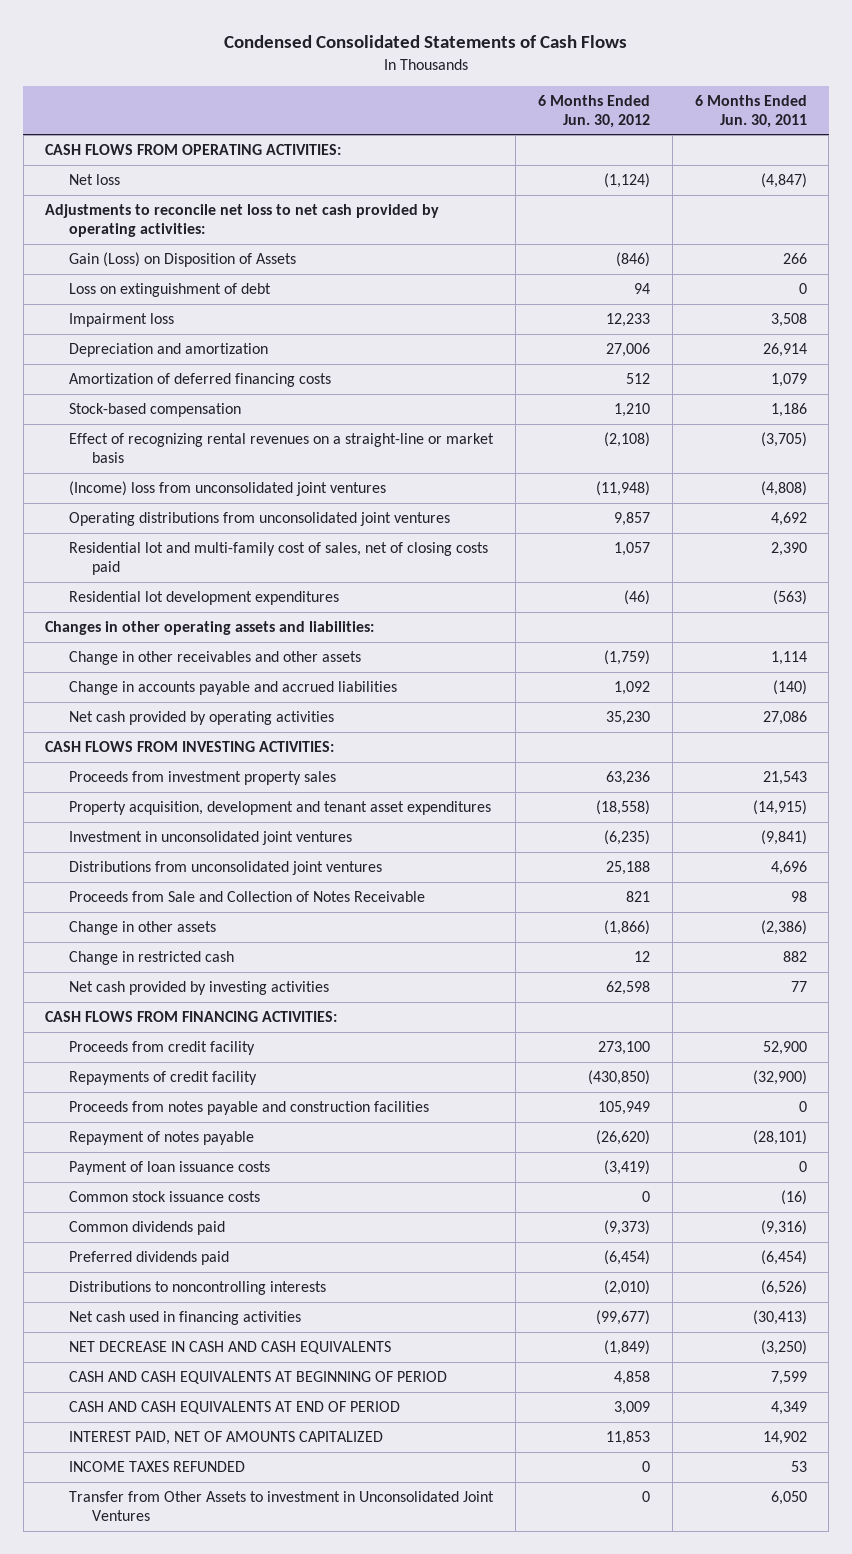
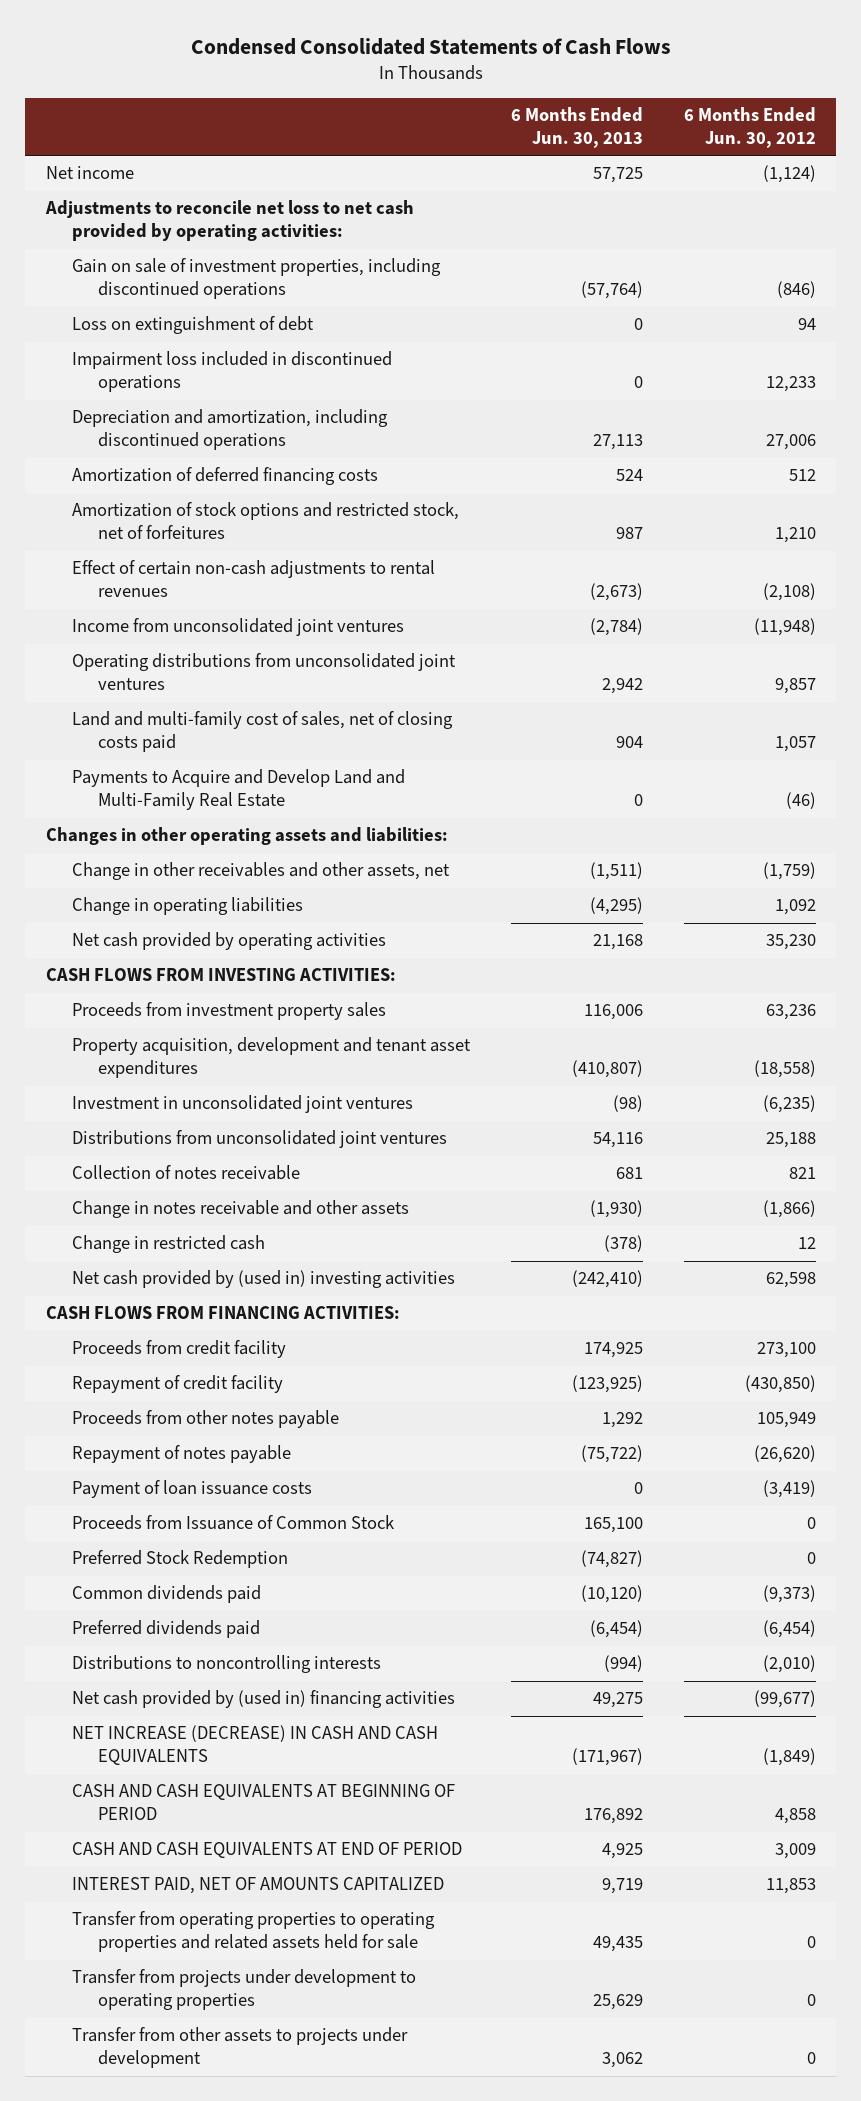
[694,94,807,128] 6 Months Ended Jun. 30, 2011 -> none
none -> [510,107,643,148] 6 Months Ended Jun. 30, 2013
[45,144,342,156] CASH FLOWS FROM OPERATING ACTIVITIES: -> none
[68,174,120,186] Net loss -> [45,166,134,180] Net income
[68,252,296,268] Gain (Loss) on Disposition of Assets -> [71,258,441,300] Gain on sale of investment properties, including discontinued operations
[68,313,174,328] Impairment loss -> [71,351,392,393] Impairment loss included in discontinued operations
[68,343,268,358] Depreciation and amortization -> [71,409,388,451] Depreciation and amortization, including discontinued operations
[68,403,241,418] Stock-based compensation -> [71,502,459,540] Amortization of stock options and restricted stock, net of forfeitures
[68,433,494,464] Effect of recognizing rental revenues on a straight-line or market basis -> [71,560,435,598] Effect of certain non-cash adjustments to rental revenues
[68,481,386,497] (Income) loss from unconsolidated joint ventures -> [71,618,404,637] Income from unconsolidated joint ventures
[68,591,339,606] Residential lot development expenditures -> none
[68,542,488,576] Residential lot and multi-family cost of sales, net of closing costs paid -> [71,711,453,753] Land and multi-family cost of sales, net of closing costs paid
none -> [71,769,405,811] Payments to Acquire and Develop Land and Multi-Family Real Estate
[68,651,361,666] Change in other receivables and other assets -> [71,862,450,881] Change in other receivables and other assets, net
[68,681,397,696] Change in accounts payable and accrued liabilities -> [71,897,303,916] Change in operating liabilities
[68,891,425,903] Proceeds from Sale and Collection of Notes Receivable -> [71,1165,300,1181] Collection of notes receivable
[68,921,216,936] Change in other assets -> [71,1200,409,1219] Change in notes receivable and other assets
[68,981,329,996] Net cash provided by investing activities -> [71,1270,455,1289] Net cash provided by (used in) investing activities
[68,1071,257,1086] Repayments of credit facility -> [71,1375,283,1394] Repayment of credit facility
[68,1101,429,1116] Proceeds from notes payable and construction facilities -> [71,1410,339,1429] Proceeds from other notes payable
[68,1191,260,1203] Common stock issuance costs -> none
none -> [71,1515,394,1531] Proceeds from Issuance of Common Stock
none -> [71,1550,288,1569] Preferred Stock Redemption
[68,1311,301,1326] Net cash used in financing activities -> [71,1690,455,1709] Net cash provided by (used in) financing activities
[68,1341,391,1355] NET DECREASE IN CASH AND CASH EQUIVALENTS -> [71,1725,438,1766] NET INCREASE (DECREASE) IN CASH AND CASH EQUIVALENTS
[68,1461,245,1473] INCOME TAXES REFUNDED -> none
[68,1491,494,1522] Transfer from Other Assets to investment in Unconsolidated Joint Ventures -> none
none -> [71,1911,435,1953] Transfer from operating properties to operating properties and related assets held for sale
none -> [71,1969,416,2011] Transfer from projects under development to operating properties
none -> [71,2027,408,2069] Transfer from other assets to projects under development

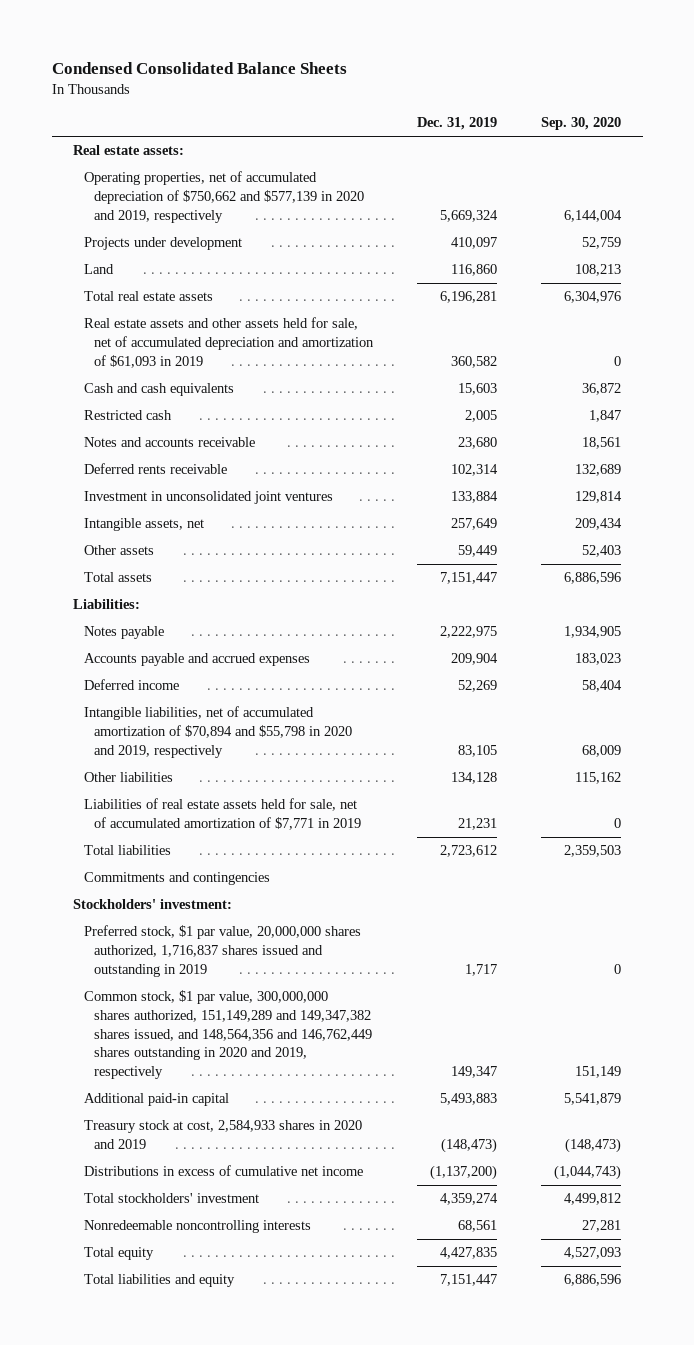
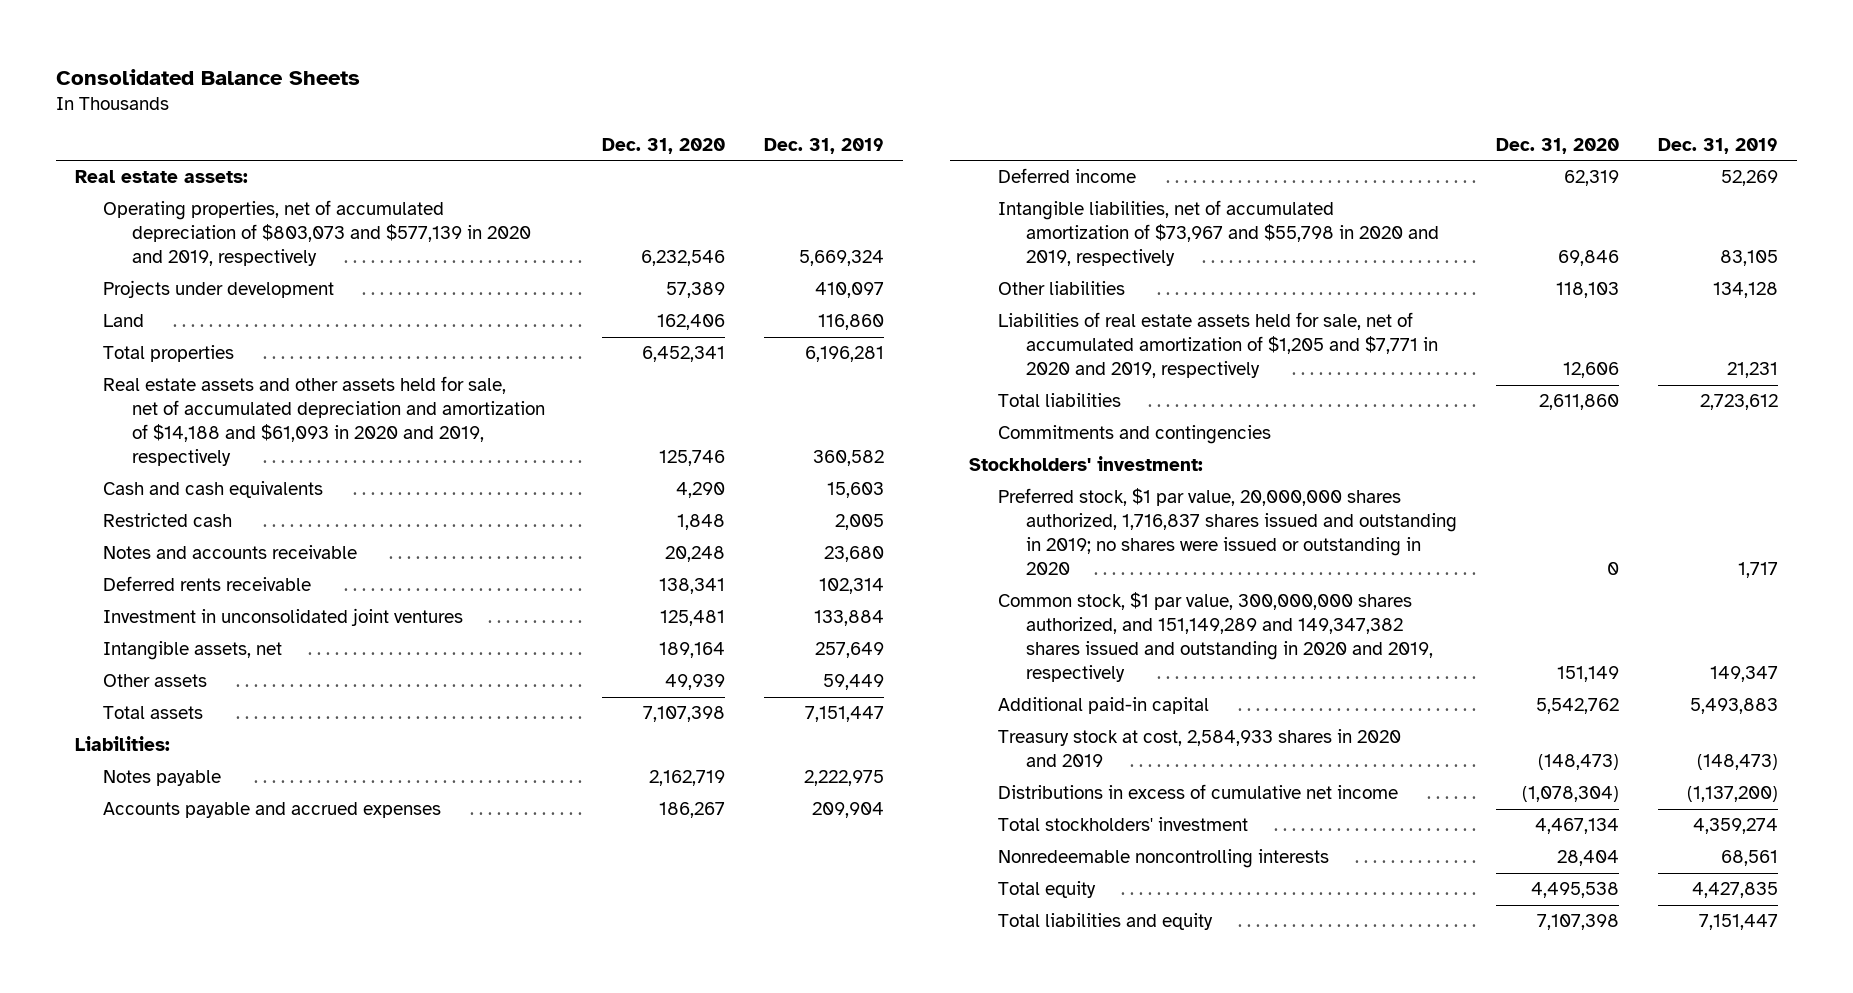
[51,62,347,75] Condensed Consolidated Balance Sheets -> [55,68,360,85] Consolidated Balance Sheets
[540,117,621,131] Sep. 30, 2020 -> none
none -> [601,137,725,154] Dec. 31, 2020
[83,171,365,223] Operating properties, net of accumulated depreciation of $750,662 and $577,139 in 2020 and 2019, respectively -> [103,200,531,267] Operating properties, net of accumulated depreciation of $803,073 and $577,139 in 2020 and 2019, respectively
[83,291,213,302] Total real estate assets -> [103,345,235,363] Total properties
[83,317,375,368] Real estate assets and other assets held for sale, net of accumulated depreciation and amortization of $61,093 in 2019 -> [103,376,545,467] Real estate assets and other assets held for sale, net of accumulated depreciation and amortization of $14,188 and $61,093 in 2020 and 2019, respectively
[83,706,353,758] Intangible liabilities, net of accumulated amortization of $70,894 and $55,798 in 2020 and 2019, respectively -> [997,200,1439,267] Intangible liabilities, net of accumulated amortization of $73,967 and $55,798 in 2020 and 2019, respectively
[83,798,362,831] Liabilities of real estate assets held for sale, net of accumulated amortization of $7,771 in 2019 -> [997,312,1438,379] Liabilities of real estate assets held for sale, net of accumulated amortization of $1,205 and $7,771 in 2020 and 2019, respectively
[83,925,361,977] Preferred stock, $1 par value, 20,000,000 shares authorized, 1,716,837 shares issued and outstanding in 2019 -> [997,488,1457,576] Preferred stock, $1 par value, 20,000,000 shares authorized, 1,716,837 shares issued and outstanding in 2019; no shares were issued or outstanding in 2020
[83,990,373,1079] Common stock, $1 par value, 300,000,000 shares authorized, 151,149,289 and 149,347,382 shares issued, and 148,564,356 and 146,762,449 shares outstanding in 2020 and 2019, respectively -> [997,592,1433,683] Common stock, $1 par value, 300,000,000 shares authorized, and 151,149,289 and 149,347,382 shares issued and outstanding in 2020 and 2019, respectively

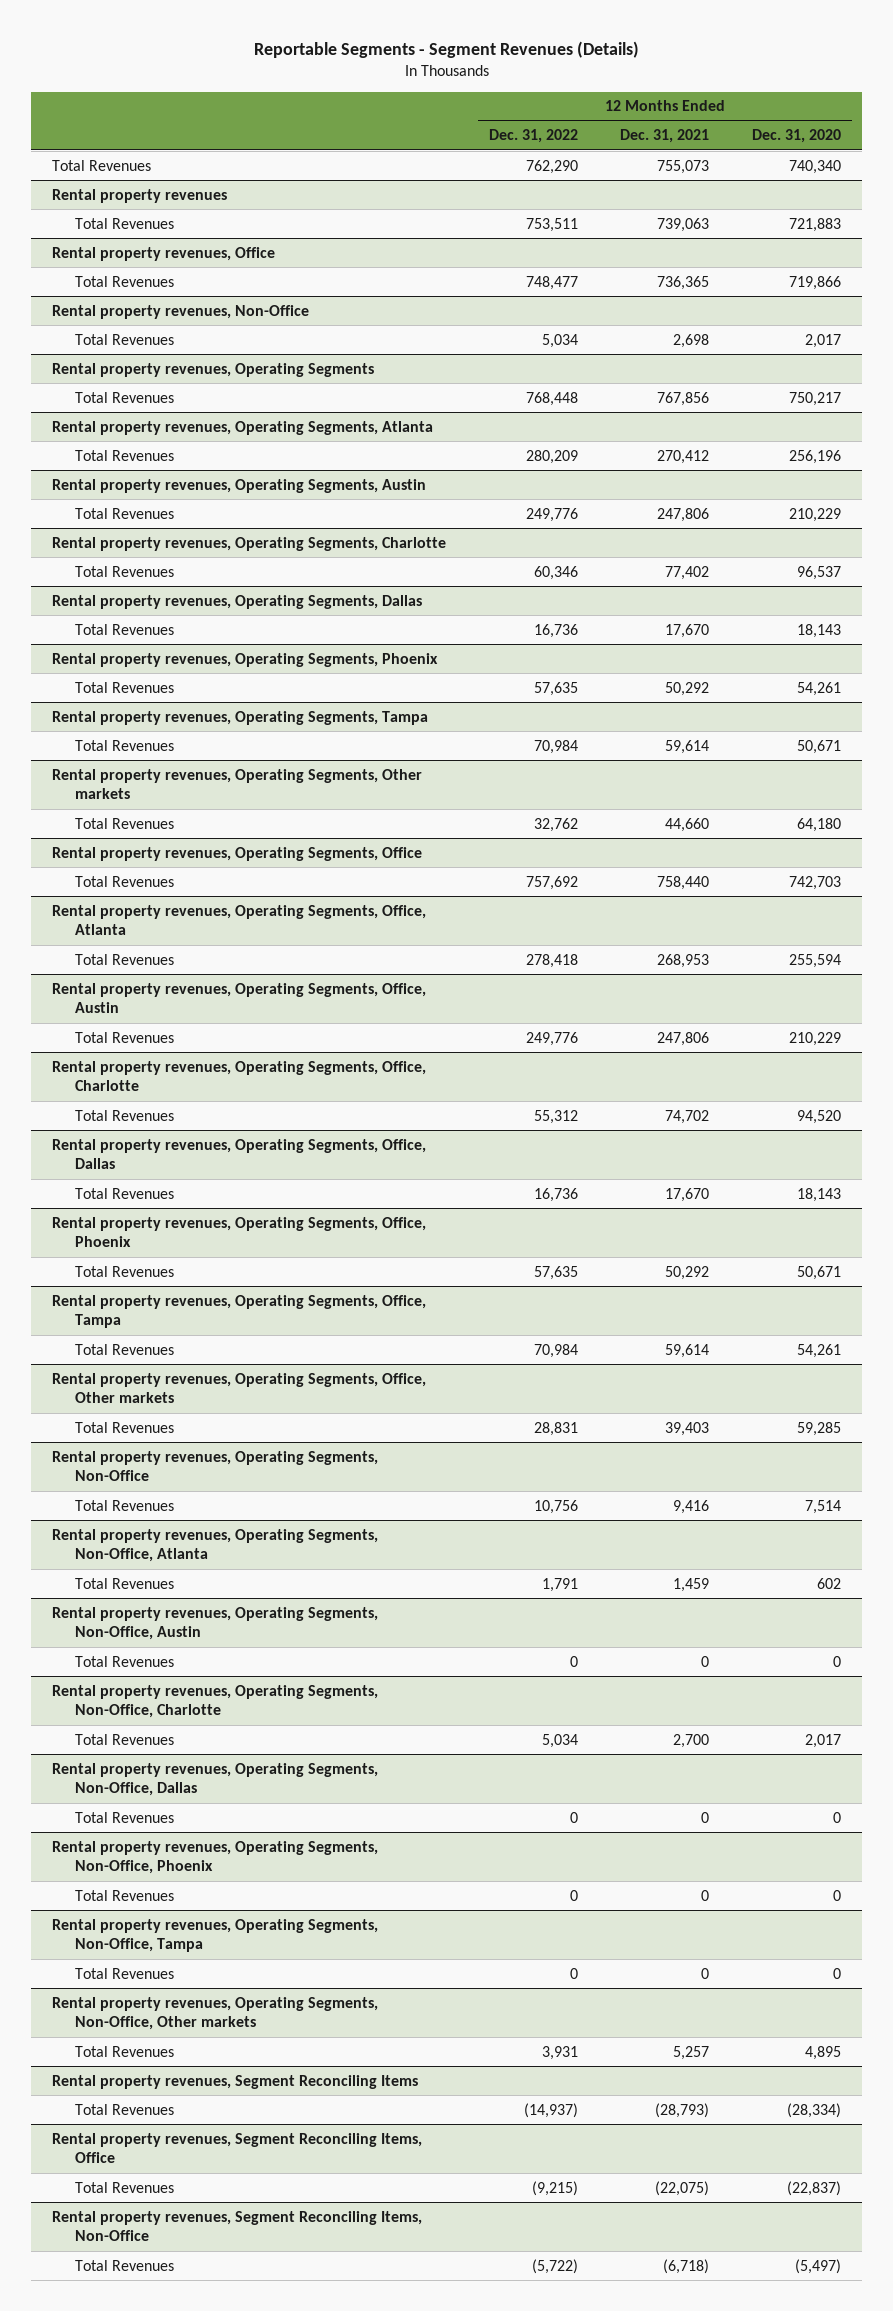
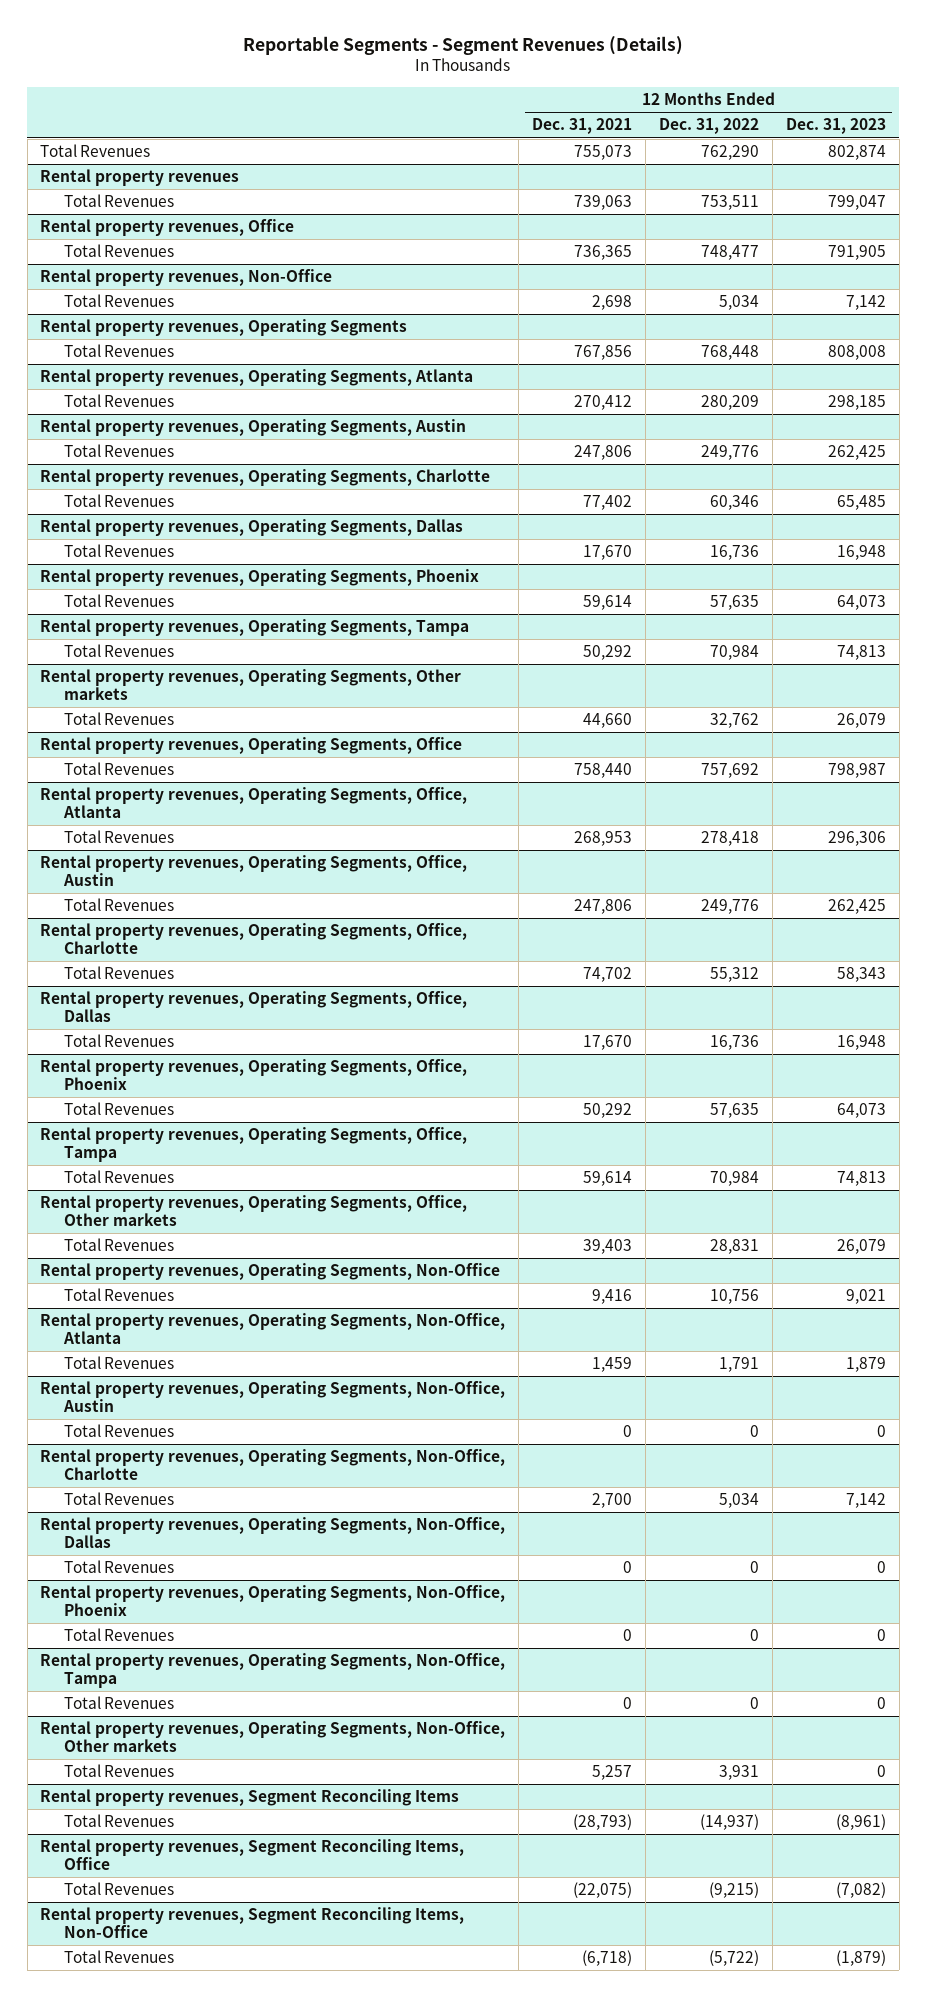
[751,129,841,144] Dec. 31, 2020 -> none
none -> [785,118,886,135] Dec. 31, 2023
[665,681,710,696] 50,292 -> [583,595,633,611] 59,614
[665,739,710,754] 59,614 -> [583,645,633,661] 50,292

